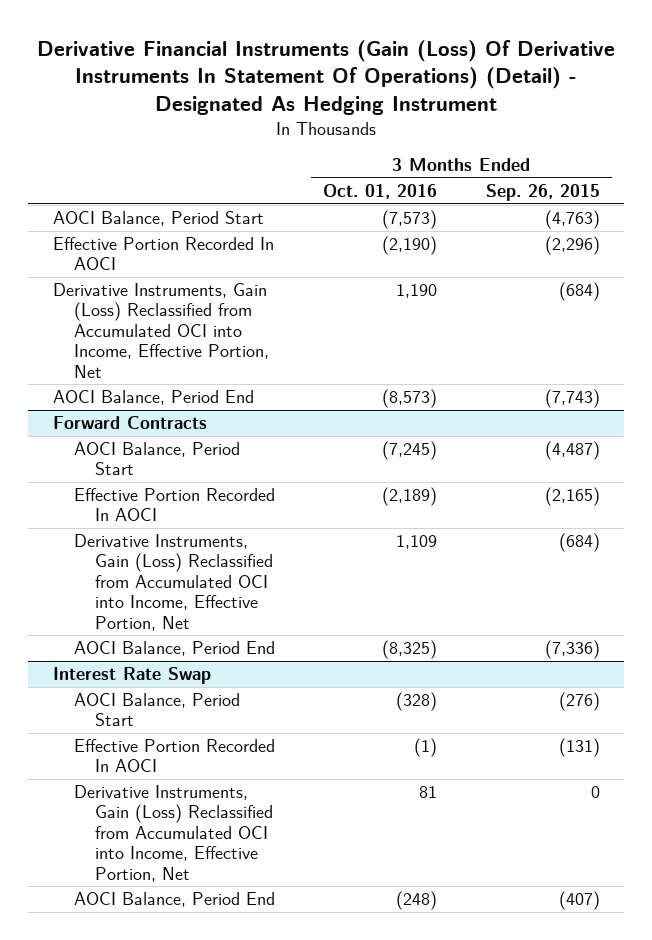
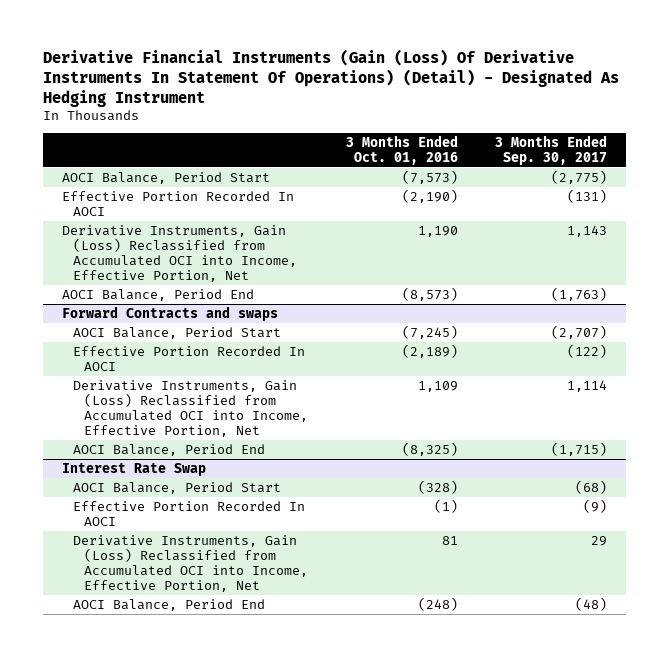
[485,183,600,201] Sep. 26, 2015 -> none
none -> [495,134,608,165] 3 Months Ended Sep. 30, 2017
[52,415,207,429] Forward Contracts -> [61,305,278,321] Forward Contracts and swaps

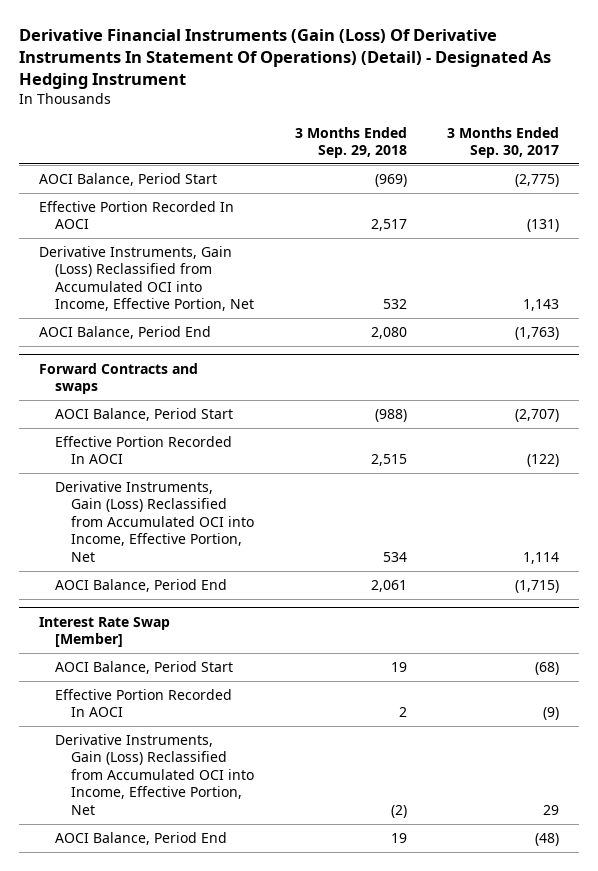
[345,134,458,165] 3 Months Ended Oct. 01, 2016 -> none
none -> [294,126,407,158] 3 Months Ended Sep. 29, 2018
[61,462,206,476] Interest Rate Swap -> [39,616,171,648] Interest Rate Swap [Member]

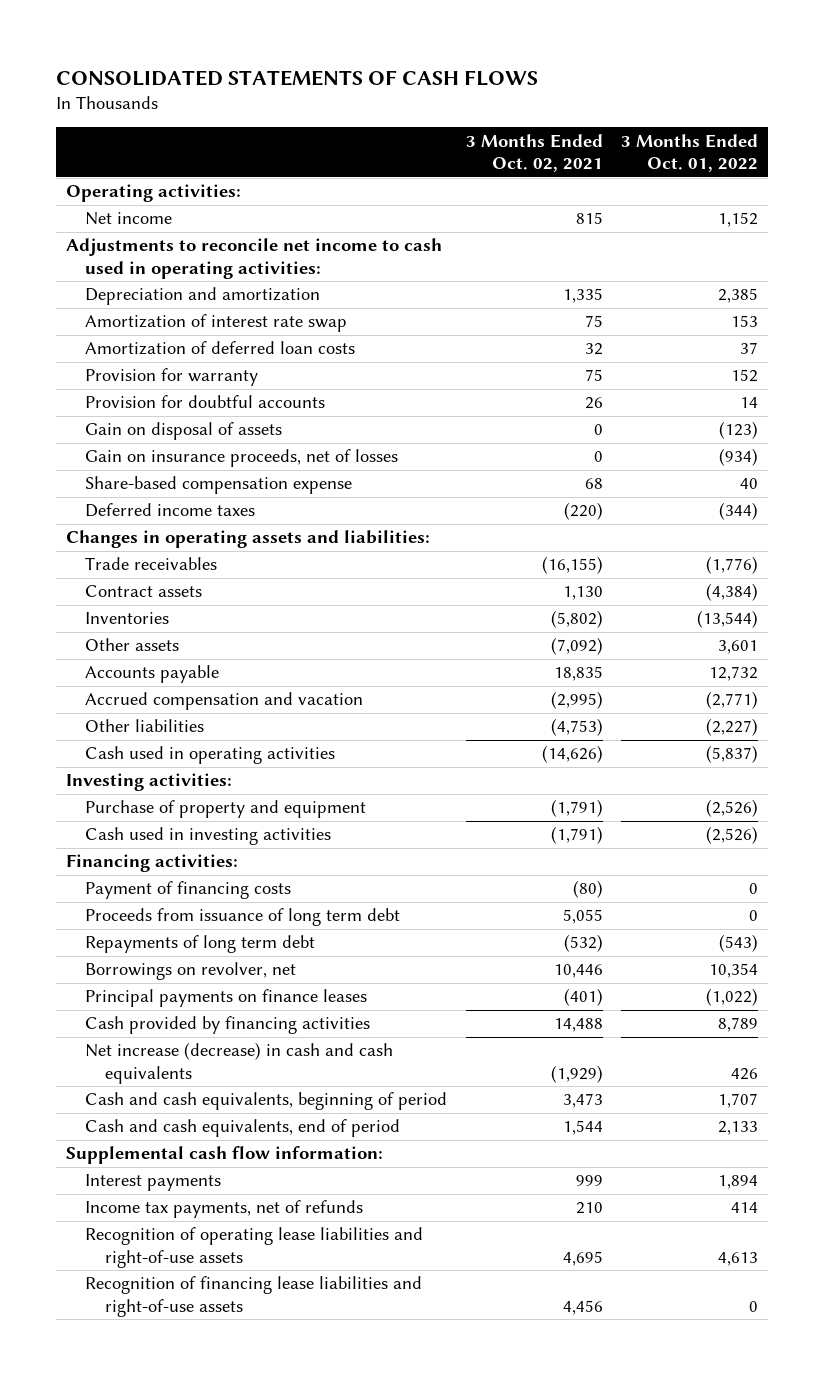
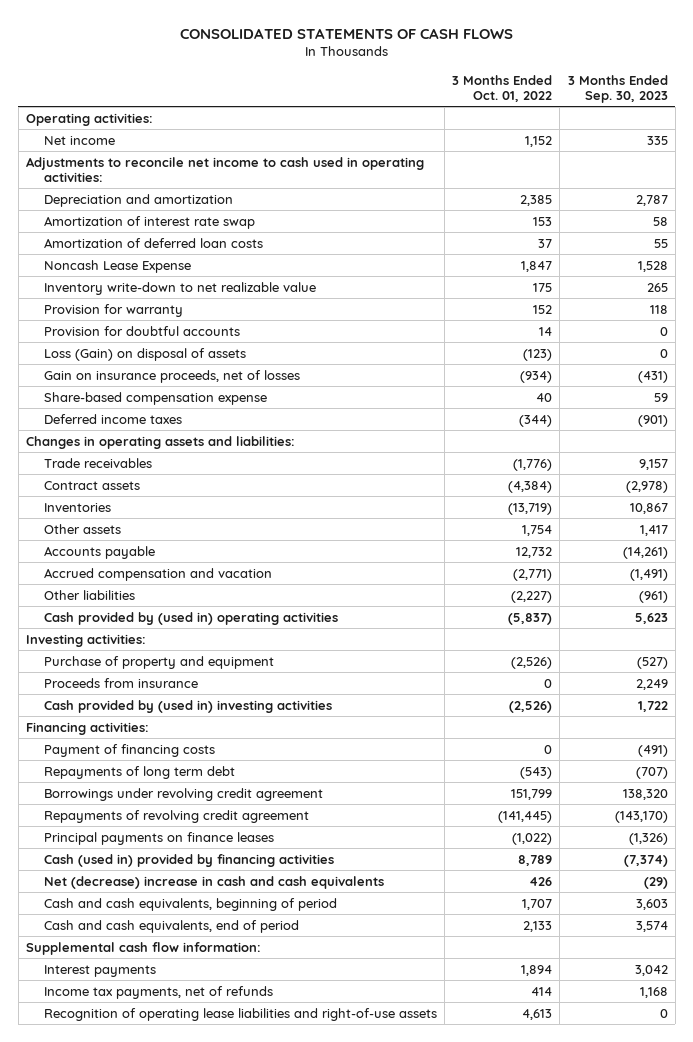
[465,133,603,173] 3 Months Ended Oct. 02, 2021 -> none
none -> [567,74,668,104] 3 Months Ended Sep. 30, 2023
none -> [44,259,192,273] Noncash Lease Expense
none -> [44,281,317,295] Inventory write-down to net realizable value
[85,422,283,441] Gain on disposal of assets -> [44,347,247,361] Loss (Gain) on disposal of assets
[697,610,759,629] (13,544) -> [508,502,553,515] (13,719)
[718,640,759,655] 3,601 -> [522,524,553,536] 1,754
[85,746,336,765] Cash used in operating activities -> [44,611,339,625] Cash provided by (used in) operating activities
none -> [44,677,199,688] Proceeds from insurance
[85,827,332,846] Cash used in investing activities -> [44,699,333,713] Cash provided by (used in) investing activities
[85,908,401,927] Proceeds from issuance of long term debt -> none
[85,962,297,981] Borrowings on revolver, net -> none
none -> [44,787,324,801] Borrowings under revolving credit agreement
none -> [44,809,310,823] Repayments of revolving credit agreement
[85,1016,371,1035] Cash provided by financing activities -> [44,853,335,867] Cash (used in) provided by financing activities
[85,1042,394,1084] Net increase (decrease) in cash and cash equivalents -> [44,875,385,889] Net (decrease) increase in cash and cash equivalents
[85,1276,423,1317] Recognition of financing lease liabilities and right-of-use assets -> none

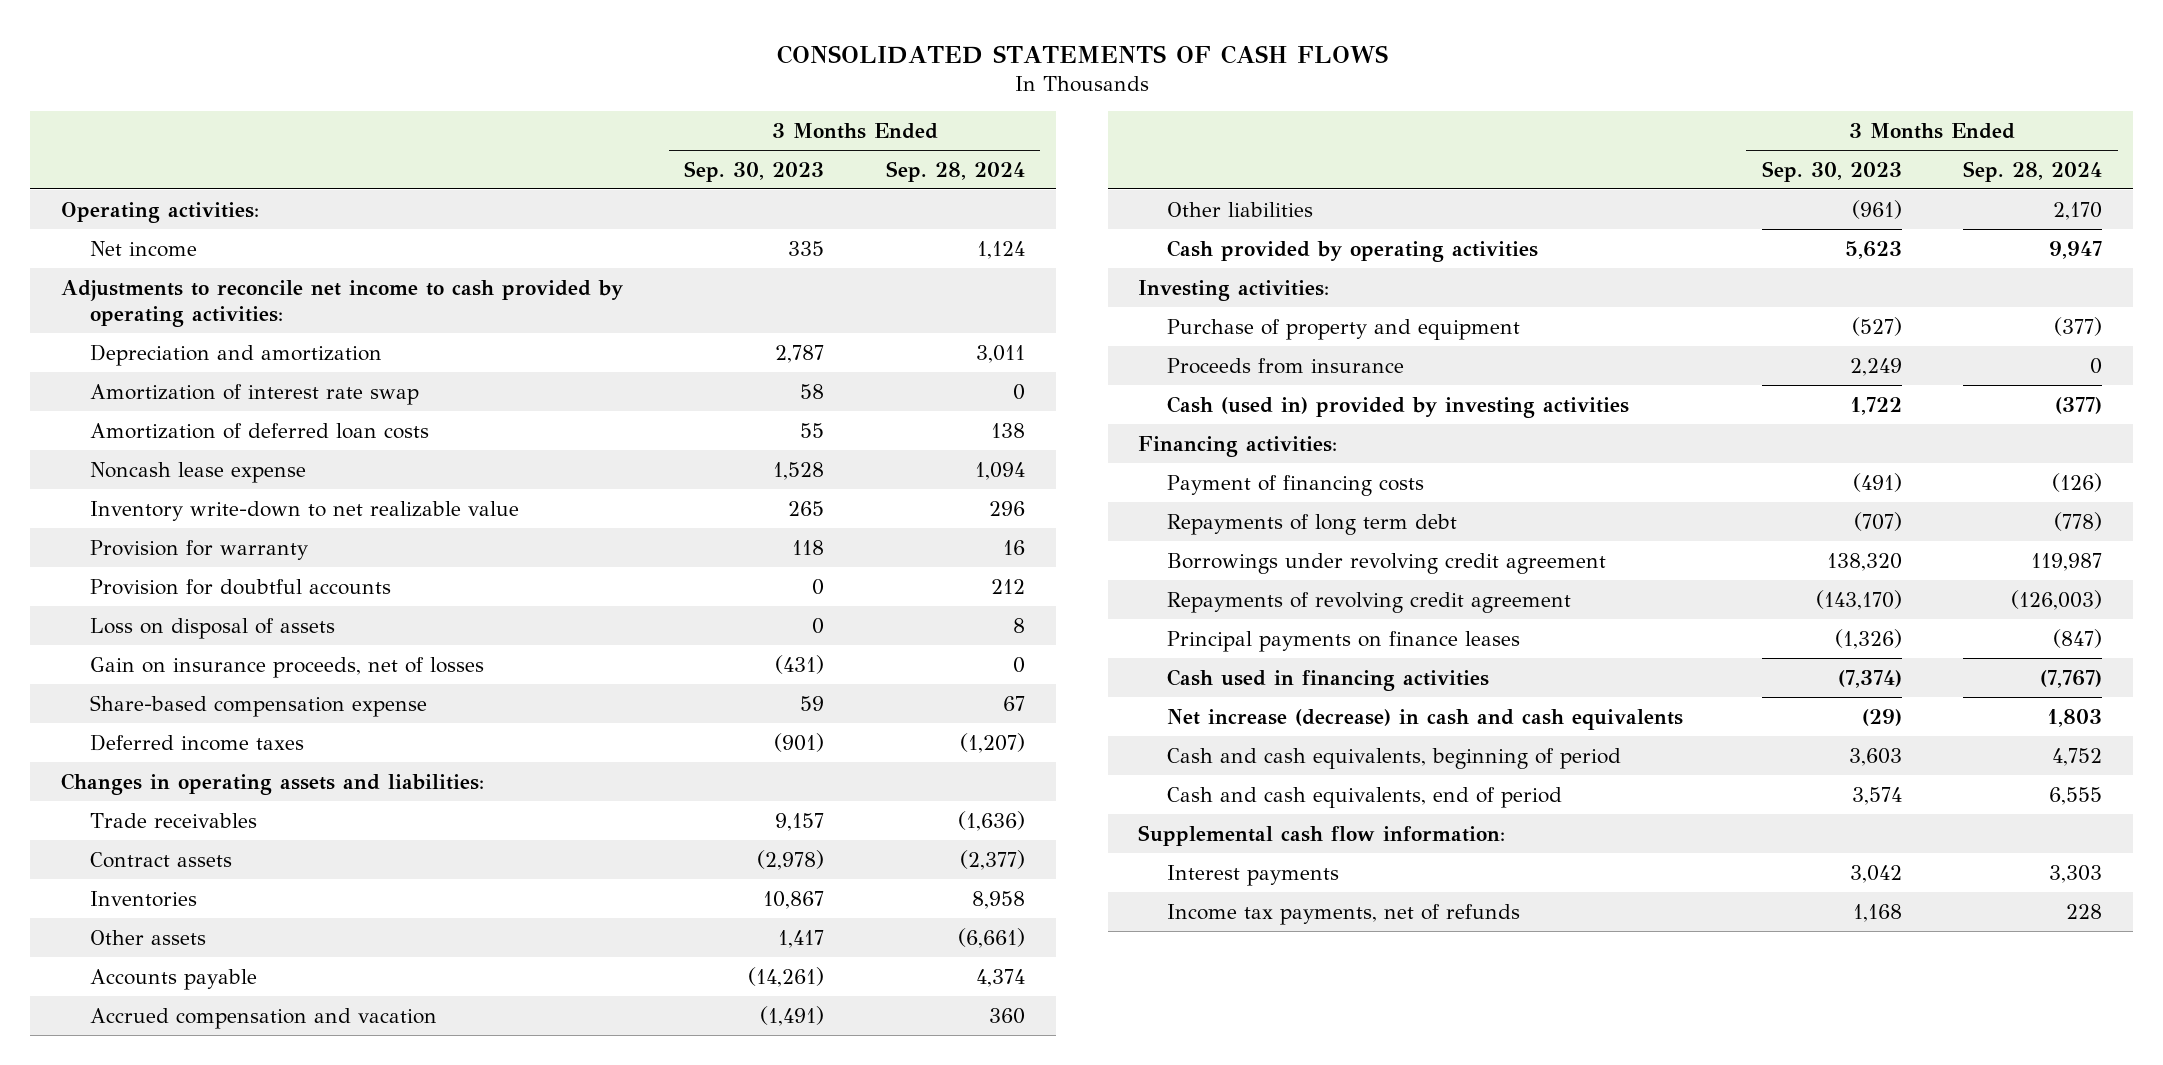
[452,74,553,103] 3 Months Ended Oct. 01, 2022 -> none
none -> [885,160,1025,182] Sep. 28, 2024
[25,156,424,182] Adjustments to reconcile net income to cash used in operating activities: -> [60,279,623,327] Adjustments to reconcile net income to cash provided by operating activities:
[44,259,192,273] Noncash Lease Expense -> [89,461,306,483] Noncash lease expense
[44,347,247,361] Loss (Gain) on disposal of assets -> [89,617,335,639] Loss on disposal of assets
[44,611,339,625] Cash provided by (used in) operating activities -> [1167,239,1539,262] Cash provided by operating activities
[44,699,333,713] Cash provided by (used in) investing activities -> [1167,395,1630,418] Cash (used in) provided by investing activities
[44,853,335,867] Cash (used in) provided by financing activities -> [1167,668,1490,691] Cash used in financing activities
[44,875,385,889] Net (decrease) increase in cash and cash equivalents -> [1167,708,1684,730] Net increase (decrease) in cash and cash equivalents
[44,1007,438,1021] Recognition of operating lease liabilities and right-of-use assets -> none

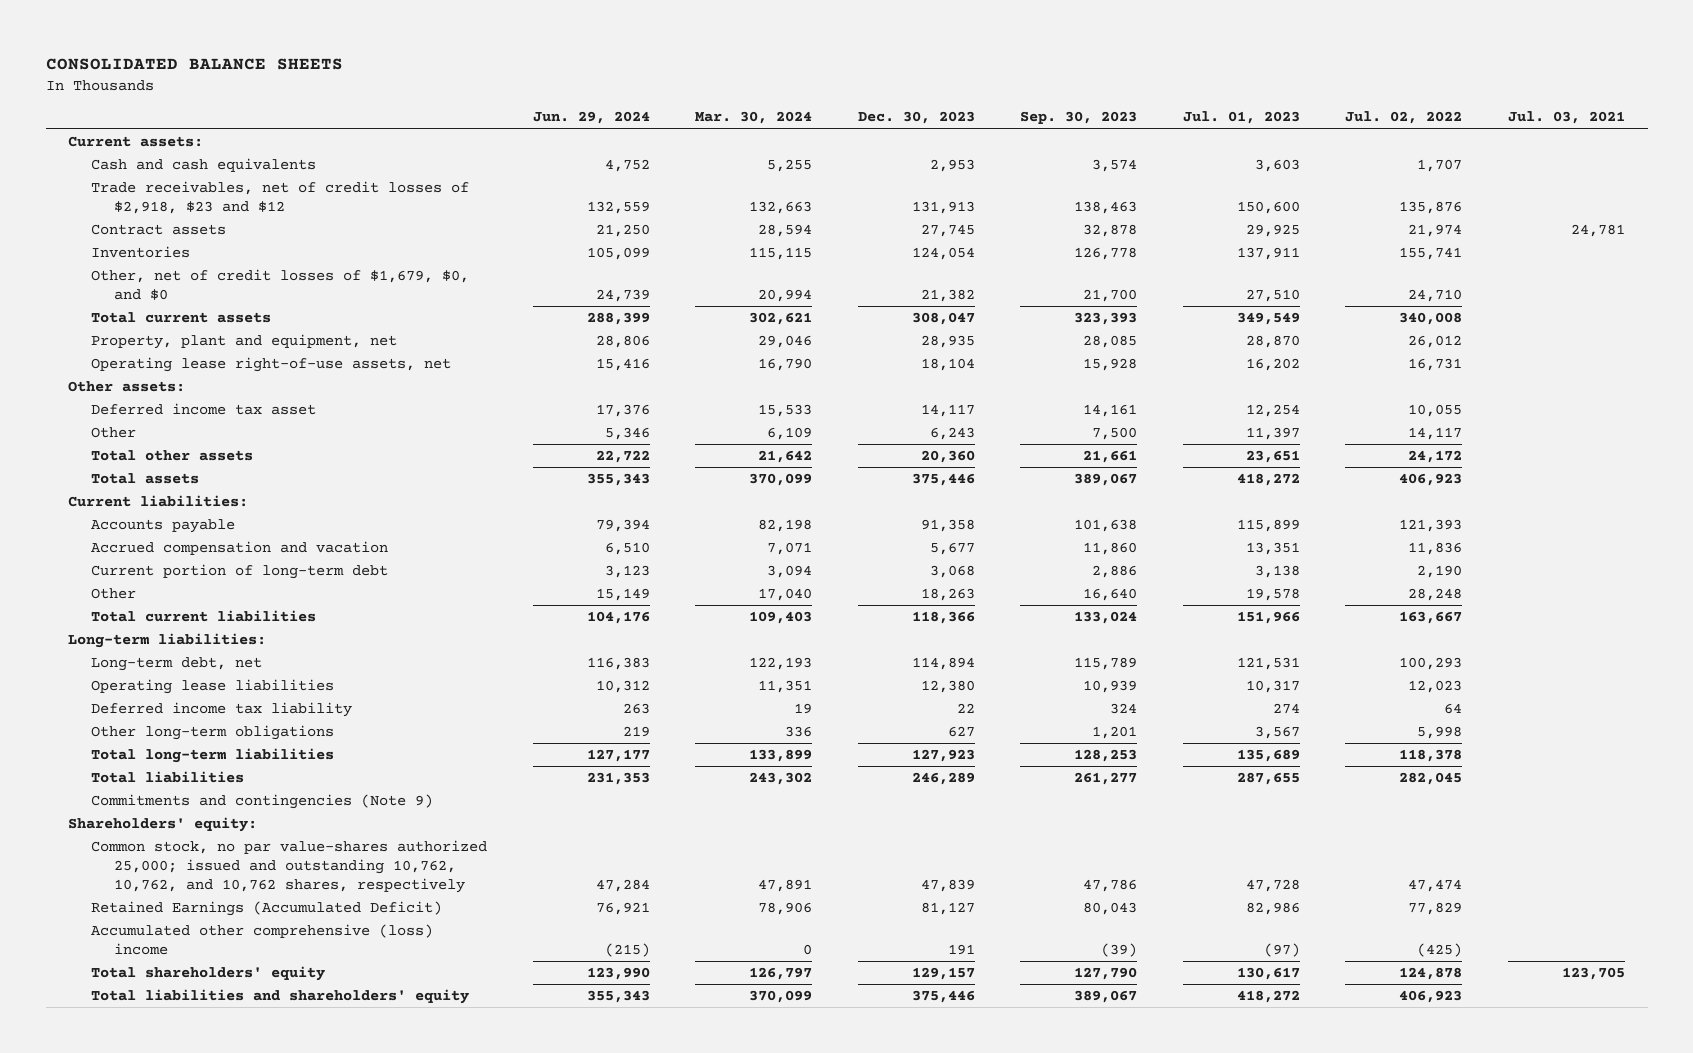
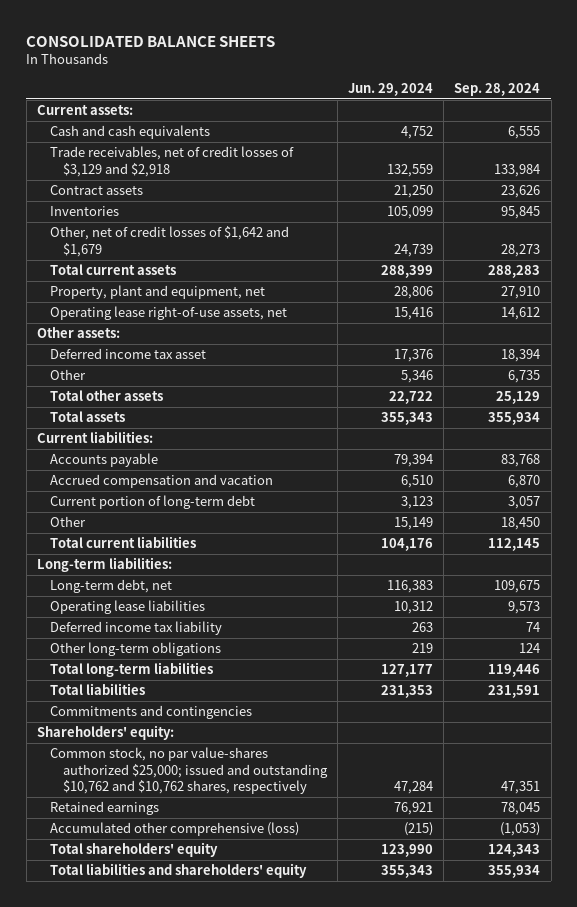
[695,111,813,125] Mar. 30, 2024 -> none
[857,111,975,125] Dec. 30, 2023 -> none
[1020,111,1138,125] Sep. 30, 2023 -> none
[1182,111,1300,125] Jul. 01, 2023 -> none
[1345,111,1463,125] Jul. 02, 2022 -> none
[1507,111,1625,125] Jul. 03, 2021 -> none
none -> [454,82,541,96] Sep. 28, 2024
[91,181,470,215] Trade receivables, net of credit losses of $2,918, $23 and $12 -> [49,146,294,177] Trade receivables, net of credit losses of $3,129 and $2,918
[91,269,470,301] Other, net of credit losses of $1,679, $0, and $0 -> [49,226,289,257] Other, net of credit losses of $1,642 and $1,679
[91,794,434,810] Commitments and contingencies (Note 9) -> [49,705,252,720] Commitments and contingencies
[91,840,488,894] Common stock, no par value-shares authorized 25,000; issued and outstanding 10,762, 10,762, and 10,762 shares, respectively -> [49,747,328,795] Common stock, no par value-shares authorized $25,000; issued and outstanding $10,762 and $10,762 shares, respectively
[91,901,443,917] Retained Earnings (Accumulated Deficit) -> [49,801,159,816] Retained earnings
[91,924,434,956] Accumulated other comprehensive (loss) income -> [49,822,299,837] Accumulated other comprehensive (loss)

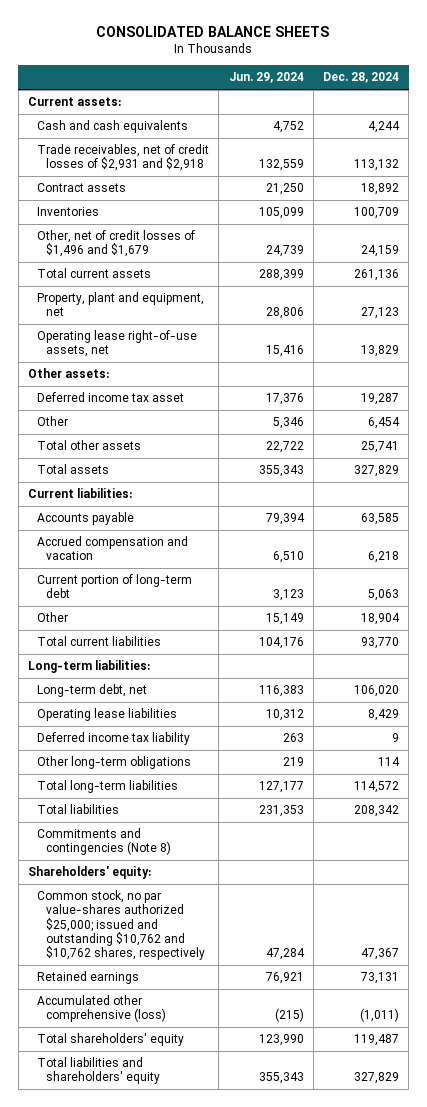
[454,82,541,96] Sep. 28, 2024 -> none
none -> [323,72,400,84] Dec. 28, 2024
[49,146,294,177] Trade receivables, net of credit losses of $3,129 and $2,918 -> [37,144,210,172] Trade receivables, net of credit losses of $2,931 and $2,918
[49,226,289,257] Other, net of credit losses of $1,642 and $1,679 -> [37,230,196,258] Other, net of credit losses of $1,496 and $1,679
[49,705,252,720] Commitments and contingencies -> [37,828,172,856] Commitments and contingencies (Note 8)

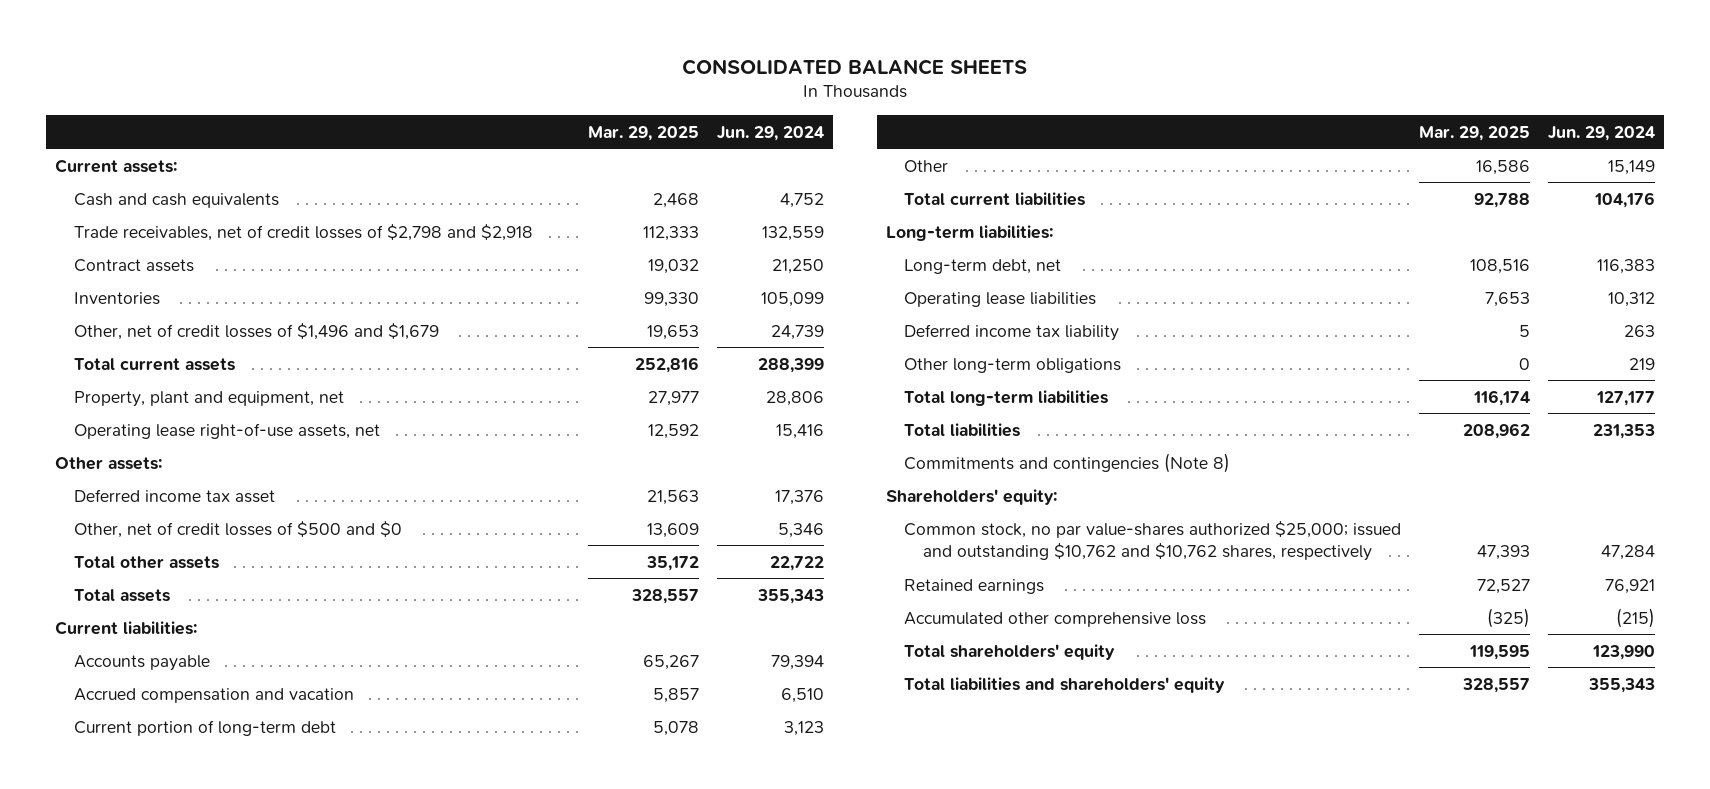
[323,72,400,84] Dec. 28, 2024 -> none
none -> [588,125,700,141] Mar. 29, 2025
[37,144,210,172] Trade receivables, net of credit losses of $2,931 and $2,918 -> [73,223,533,241] Trade receivables, net of credit losses of $2,798 and $2,918
[37,416,69,427] Other -> [73,520,402,538] Other, net of credit losses of $500 and $0
[37,995,167,1023] Accumulated other comprehensive (loss) -> [904,611,1207,627] Accumulated other comprehensive loss

